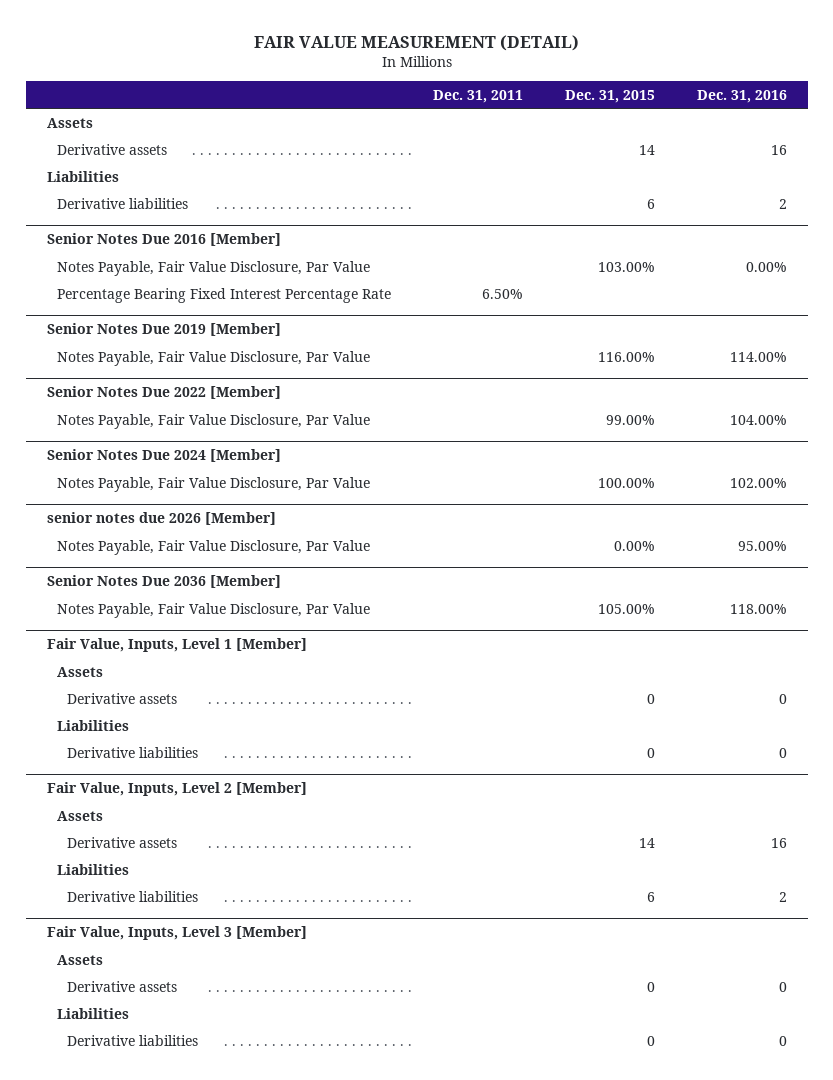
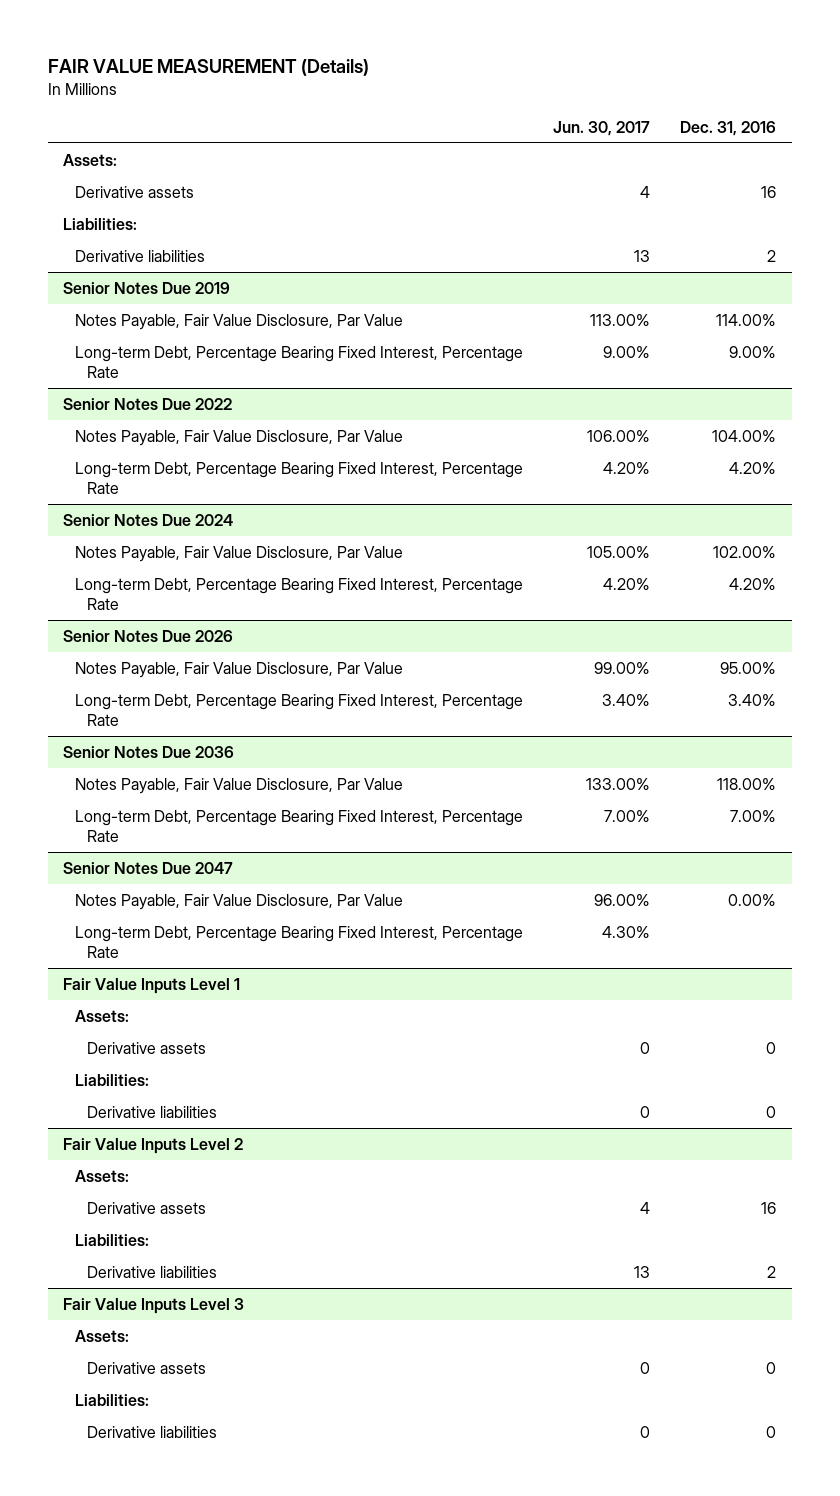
[253,34,579,51] FAIR VALUE MEASUREMENT (DETAIL) -> [48,59,370,77] FAIR VALUE MEASUREMENT (Details)
[432,89,523,103] Dec. 31, 2011 -> none
[564,89,655,103] Dec. 31, 2015 -> none
none -> [553,120,651,136] Jun. 30, 2017
[46,117,93,128] Assets -> [63,153,118,166] Assets:
[46,170,119,182] Liabilities -> [63,217,138,230] Liabilities:
[46,233,281,247] Senior Notes Due 2016 [Member] -> none
[57,260,371,276] Notes Payable, Fair Value Disclosure, Par Value -> none
[57,287,392,303] Percentage Bearing Fixed Interest Percentage Rate -> none
[46,323,281,337] Senior Notes Due 2019 [Member] -> [63,281,231,294] Senior Notes Due 2019
none -> [75,345,524,378] Long-term Debt, Percentage Bearing Fixed Interest, Percentage Rate
[46,386,281,400] Senior Notes Due 2022 [Member] -> [63,397,233,410] Senior Notes Due 2022
none -> [75,461,524,494] Long-term Debt, Percentage Bearing Fixed Interest, Percentage Rate
[46,449,281,463] Senior Notes Due 2024 [Member] -> [63,513,234,526] Senior Notes Due 2024
none -> [75,577,524,610] Long-term Debt, Percentage Bearing Fixed Interest, Percentage Rate
[46,512,276,526] senior notes due 2026 [Member] -> [63,629,234,642] Senior Notes Due 2026
none -> [75,693,524,726] Long-term Debt, Percentage Bearing Fixed Interest, Percentage Rate
[46,575,281,589] Senior Notes Due 2036 [Member] -> [63,745,235,758] Senior Notes Due 2036
none -> [75,809,524,842] Long-term Debt, Percentage Bearing Fixed Interest, Percentage Rate
none -> [63,861,234,874] Senior Notes Due 2047
none -> [75,893,404,910] Notes Payable, Fair Value Disclosure, Par Value
none -> [75,925,524,958] Long-term Debt, Percentage Bearing Fixed Interest, Percentage Rate
[46,638,307,653] Fair Value, Inputs, Level 1 [Member] -> [63,977,241,994] Fair Value Inputs Level 1
[57,666,104,677] Assets -> [75,1009,130,1022] Assets:
[57,719,130,731] Liabilities -> [75,1073,150,1086] Liabilities:
[46,782,307,797] Fair Value, Inputs, Level 2 [Member] -> [63,1137,244,1154] Fair Value Inputs Level 2
[57,810,104,821] Assets -> [75,1169,130,1182] Assets:
[57,863,130,875] Liabilities -> [75,1233,150,1246] Liabilities:
[46,926,307,941] Fair Value, Inputs, Level 3 [Member] -> [63,1297,245,1314] Fair Value Inputs Level 3
[57,954,104,965] Assets -> [75,1329,130,1342] Assets:
[57,1007,130,1019] Liabilities -> [75,1393,150,1406] Liabilities:

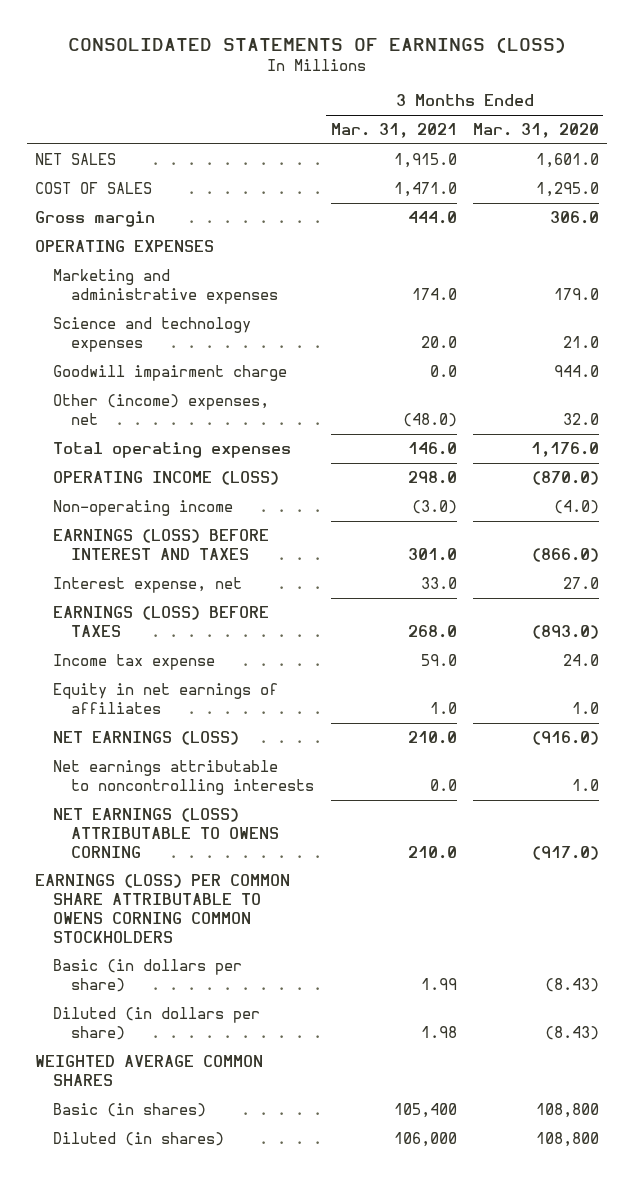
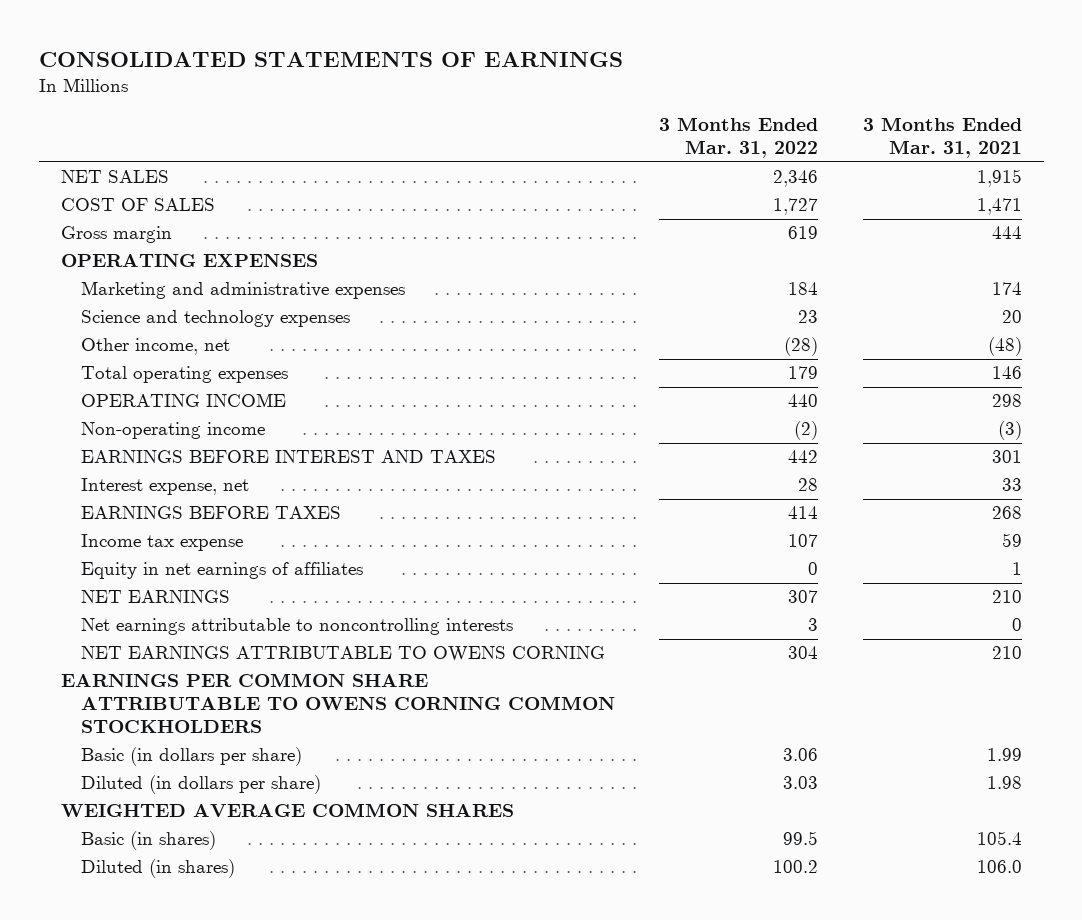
[68,36,567,53] CONSOLIDATED STATEMENTS OF EARNINGS (LOSS) -> [38,52,623,68] CONSOLIDATED STATEMENTS OF EARNINGS
[473,123,600,139] Mar. 31, 2020 -> none
none -> [659,117,819,159] 3 Months Ended Mar. 31, 2022
[393,153,457,169] 1,915.0 -> [976,169,1022,188] 1,915
[393,182,457,198] 1,471.0 -> [976,198,1022,216] 1,471
[407,211,457,225] 444.0 -> [991,226,1022,240] 444
[53,365,288,382] Goodwill impairment charge -> none
[411,287,457,300] 174.0 -> [991,282,1022,296] 174
[420,335,457,348] 20.0 -> [1001,310,1022,324] 20
[53,394,270,425] Other (income) expenses, net -> [80,338,230,356] Other income, net
[402,412,457,427] (48.0) -> [987,337,1022,357] (48)
[407,442,457,456] 146.0 -> [991,366,1022,380] 146
[53,471,280,486] OPERATING INCOME (LOSS) -> [80,393,286,408] OPERATING INCOME
[407,471,457,485] 298.0 -> [991,394,1022,408] 298
[411,500,457,515] (3.0) -> [997,421,1022,441] (3)
[53,529,270,560] EARNINGS (LOSS) BEFORE INTEREST AND TAXES -> [80,450,496,464] EARNINGS BEFORE INTEREST AND TAXES
[407,547,457,561] 301.0 -> [991,450,1022,464] 301
[420,577,457,590] 33.0 -> [1001,478,1022,492] 33
[53,606,270,637] EARNINGS (LOSS) BEFORE TAXES -> [80,506,341,520] EARNINGS BEFORE TAXES
[407,624,457,638] 268.0 -> [991,506,1022,520] 268
[420,654,457,667] 59.0 -> [1001,533,1022,548] 59
[429,701,457,714] 1.0 -> [1011,562,1022,576] 1
[53,731,240,746] NET EARNINGS (LOSS) -> [80,590,230,604] NET EARNINGS
[407,731,457,745] 210.0 -> [991,590,1022,604] 210
[429,778,457,791] 0.0 -> [1011,618,1022,632] 0
[53,808,280,858] NET EARNINGS (LOSS) ATTRIBUTABLE TO OWENS CORNING -> [80,646,605,663] NET EARNINGS ATTRIBUTABLE TO OWENS CORNING
[407,845,457,859] 210.0 -> [991,646,1022,660] 210
[35,874,291,943] EARNINGS (LOSS) PER COMMON SHARE ATTRIBUTABLE TO OWENS CORNING COMMON STOCKHOLDERS -> [60,673,615,734] EARNINGS PER COMMON SHARE ATTRIBUTABLE TO OWENS CORNING COMMON STOCKHOLDERS
[393,1103,457,1119] 105,400 -> [976,831,1022,846] 105.4
[393,1132,457,1148] 106,000 -> [976,860,1022,874] 106.0

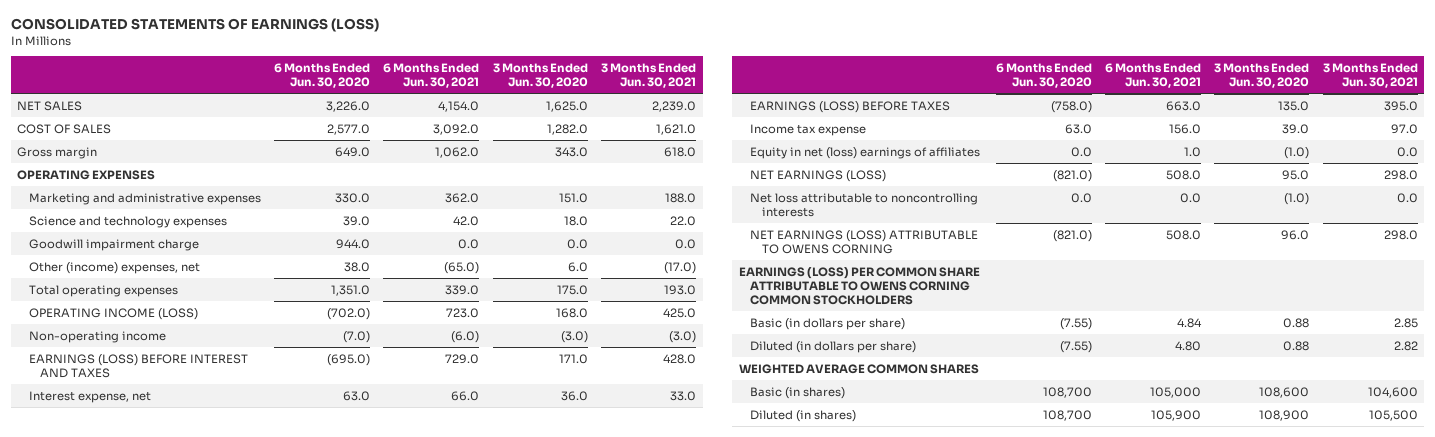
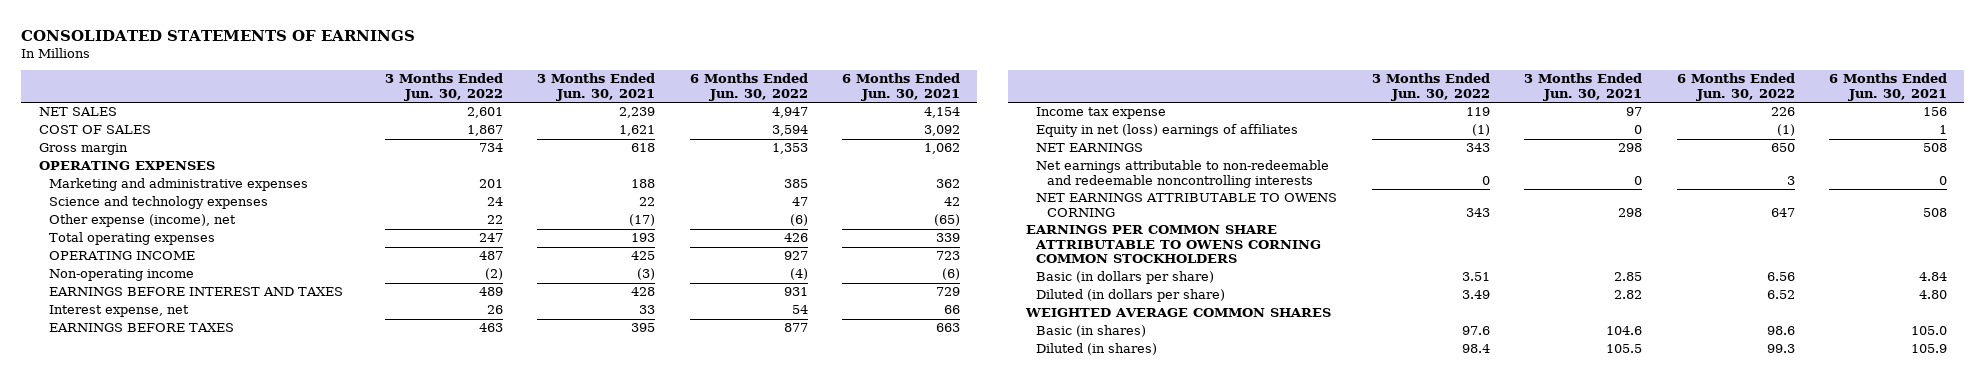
[10,17,379,32] CONSOLIDATED STATEMENTS OF EARNINGS (LOSS) -> [21,29,416,41] CONSOLIDATED STATEMENTS OF EARNINGS
[274,62,371,88] 6 Months Ended Jun. 30, 2020 -> none
[492,62,588,88] 3 Months Ended Jun. 30, 2020 -> none
none -> [384,73,503,101] 3 Months Ended Jun. 30, 2022
none -> [689,73,808,101] 6 Months Ended Jun. 30, 2022
[438,100,480,112] 4,154.0 -> [924,107,961,119] 4,154
[652,100,697,112] 2,239.0 -> [619,107,656,119] 2,239
[433,123,480,135] 3,092.0 -> [924,125,961,137] 3,092
[656,123,697,135] 1,621.0 -> [619,125,656,137] 1,621
[435,146,480,158] 1,062.0 -> [924,143,961,155] 1,062
[664,146,697,157] 618.0 -> [631,143,656,153] 618
[28,238,199,251] Goodwill impairment charge -> none
[445,192,480,203] 362.0 -> [936,179,961,189] 362
[665,192,697,203] 188.0 -> [631,179,656,189] 188
[453,215,480,226] 42.0 -> [944,197,961,207] 42
[670,215,697,226] 22.0 -> [639,197,656,207] 22
[28,261,200,274] Other (income) expenses, net -> [49,214,237,228] Other expense (income), net
[444,261,480,274] (65.0) -> [934,214,961,227] (65)
[664,261,697,274] (17.0) -> [629,214,656,227] (17)
[445,284,480,295] 339.0 -> [936,233,961,243] 339
[664,284,697,295] 193.0 -> [631,233,656,243] 193
[28,307,198,320] OPERATING INCOME (LOSS) -> [49,251,196,261] OPERATING INCOME
[446,307,480,318] 723.0 -> [936,251,961,261] 723
[663,307,697,318] 425.0 -> [631,251,656,261] 425
[451,330,480,343] (6.0) -> [942,268,961,281] (6)
[669,330,697,343] (3.0) -> [637,268,656,281] (3)
[28,353,248,378] EARNINGS (LOSS) BEFORE INTEREST AND TAXES -> [49,287,344,297] EARNINGS BEFORE INTEREST AND TAXES
[445,353,480,364] 729.0 -> [936,287,961,297] 729
[663,353,697,364] 428.0 -> [631,287,656,297] 428
[451,390,480,401] 66.0 -> [944,305,961,315] 66
[670,390,697,401] 33.0 -> [639,305,656,315] 33
[750,100,951,113] EARNINGS (LOSS) BEFORE TAXES -> [49,323,235,333] EARNINGS BEFORE TAXES
[1165,100,1201,111] 663.0 -> [936,323,961,333] 663
[1383,100,1418,111] 395.0 -> [631,323,656,333] 395
[1168,123,1201,134] 156.0 -> [1923,107,1948,117] 156
[1390,123,1418,134] 97.0 -> [1626,107,1643,117] 97
[1183,146,1201,157] 1.0 -> [1939,125,1948,135] 1
[1396,146,1418,157] 0.0 -> [1634,125,1643,135] 0
[750,169,887,182] NET EARNINGS (LOSS) -> [1036,143,1144,153] NET EARNINGS
[1165,169,1201,180] 508.0 -> [1923,143,1948,153] 508
[1383,169,1418,180] 298.0 -> [1618,143,1643,153] 298
[750,192,979,217] Net loss attributable to noncontrolling interests -> [1036,160,1330,188] Net earnings attributable to non-redeemable and redeemable noncontrolling interests
[1179,192,1201,203] 0.0 -> [1939,175,1948,185] 0
[1396,192,1418,203] 0.0 -> [1634,175,1643,185] 0
[750,229,979,254] NET EARNINGS (LOSS) ATTRIBUTABLE TO OWENS CORNING -> [1036,193,1338,217] NET EARNINGS ATTRIBUTABLE TO OWENS CORNING
[1165,229,1201,240] 508.0 -> [1923,207,1948,217] 508
[1383,229,1418,240] 298.0 -> [1618,207,1643,217] 298
[738,266,980,305] EARNINGS (LOSS) PER COMMON SHARE ATTRIBUTABLE TO OWENS CORNING COMMON STOCKHOLDERS -> [1025,225,1322,264] EARNINGS PER COMMON SHARE ATTRIBUTABLE TO OWENS CORNING COMMON STOCKHOLDERS
[1149,386,1201,398] 105,000 -> [1911,326,1948,336] 105.0
[1367,386,1418,398] 104,600 -> [1606,326,1643,336] 104.6
[1150,409,1201,421] 105,900 -> [1911,344,1948,354] 105.9
[1368,409,1418,421] 105,500 -> [1606,344,1643,354] 105.5

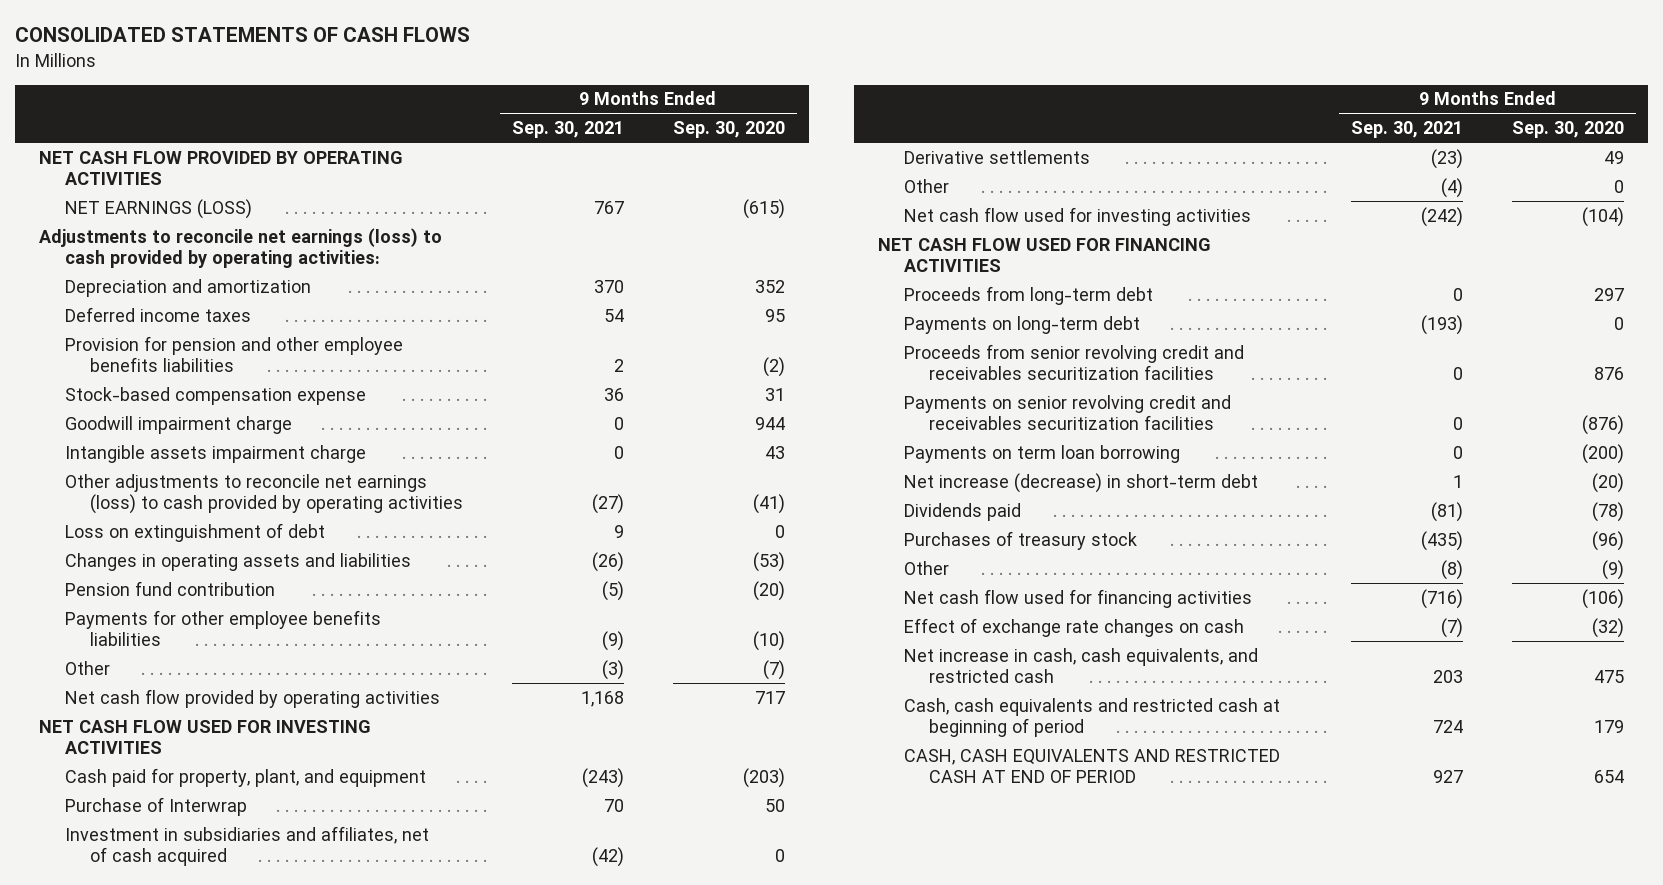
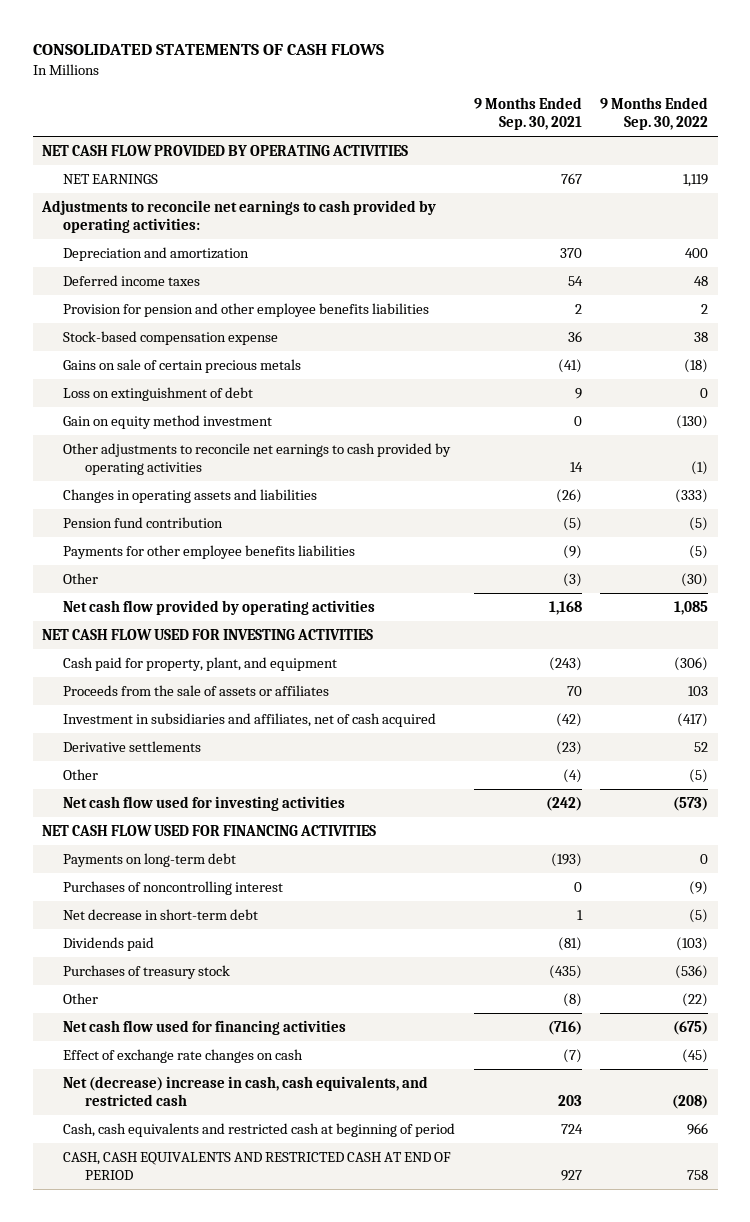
[672,121,785,139] Sep. 30, 2020 -> none
none -> [600,96,709,131] 9 Months Ended Sep. 30, 2022
[64,198,252,219] NET EARNINGS (LOSS) -> [63,174,159,185] NET EARNINGS
[38,227,442,269] Adjustments to reconcile net earnings (loss) to cash provided by operating activities: -> [40,200,436,234] Adjustments to reconcile net earnings to cash provided by operating activities:
[64,415,292,434] Goodwill impairment charge -> none
[64,444,366,463] Intangible assets impairment charge -> none
[64,473,464,515] Other adjustments to reconcile net earnings (loss) to cash provided by operating activities -> none
none -> [63,359,302,374] Gains on sale of certain precious metals
none -> [63,415,273,430] Gain on equity method investment
none -> [63,443,452,476] Other adjustments to reconcile net earnings to cash provided by operating activities
[64,796,247,816] Purchase of Interwrap -> none
none -> [63,685,330,697] Proceeds from the sale of assets or affiliates
[903,285,1153,305] Proceeds from long-term debt -> none
[903,343,1244,381] Proceeds from senior revolving credit and receivables securitization facilities -> none
[903,394,1231,431] Payments on senior revolving credit and receivables securitization facilities -> none
[903,444,1180,463] Payments on term loan borrowing -> none
none -> [63,881,284,896] Purchases of noncontrolling interest
[903,472,1258,493] Net increase (decrease) in short-term debt -> [63,909,259,921] Net decrease in short-term debt
[903,647,1258,684] Net increase in cash, cash equivalents, and restricted cash -> [63,1076,429,1107] Net (decrease) increase in cash, cash equivalents, and restricted cash

